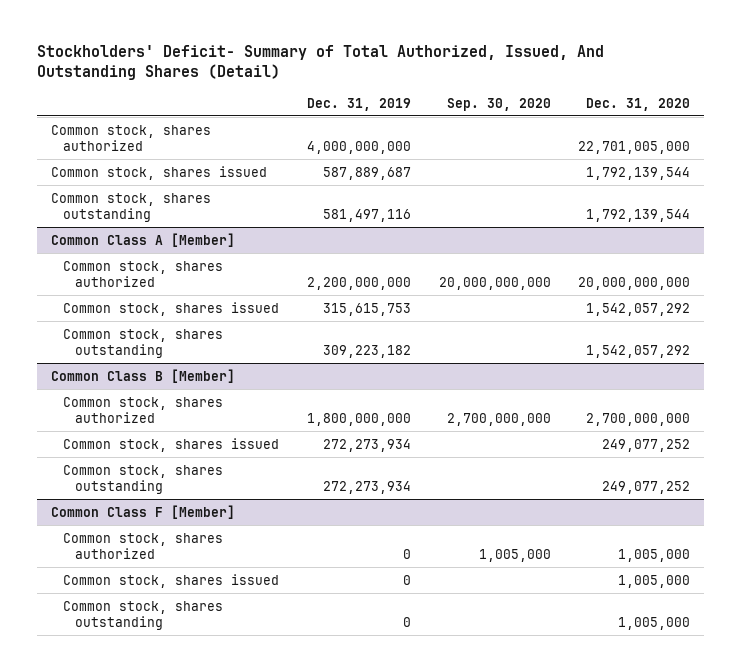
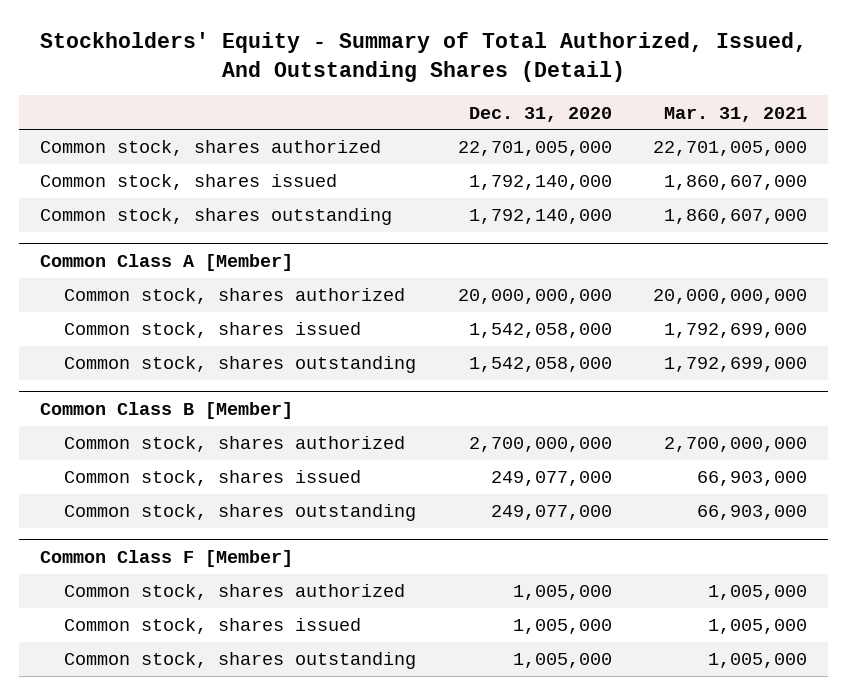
[37,45,605,81] Stockholders' Deficit- Summary of Total Authorized, Issued, And Outstanding Shares (Detail) -> [39,32,807,82] Stockholders' Equity - Summary of Total Authorized, Issued, And Outstanding Shares (Detail)
[306,97,411,111] Dec. 31, 2019 -> none
[446,97,551,111] Sep. 30, 2020 -> none
none -> [664,106,808,122] Mar. 31, 2021
[586,166,691,180] 1,792,139,544 -> [468,175,612,191] 1,792,140,000
[586,208,691,222] 1,792,139,544 -> [468,209,612,225] 1,792,140,000
[586,302,691,316] 1,542,057,292 -> [468,323,612,339] 1,542,058,000
[586,344,691,358] 1,542,057,292 -> [468,357,612,373] 1,542,058,000
[602,438,691,452] 249,077,252 -> [490,471,612,487] 249,077,000
[602,480,691,494] 249,077,252 -> [490,505,612,521] 249,077,000

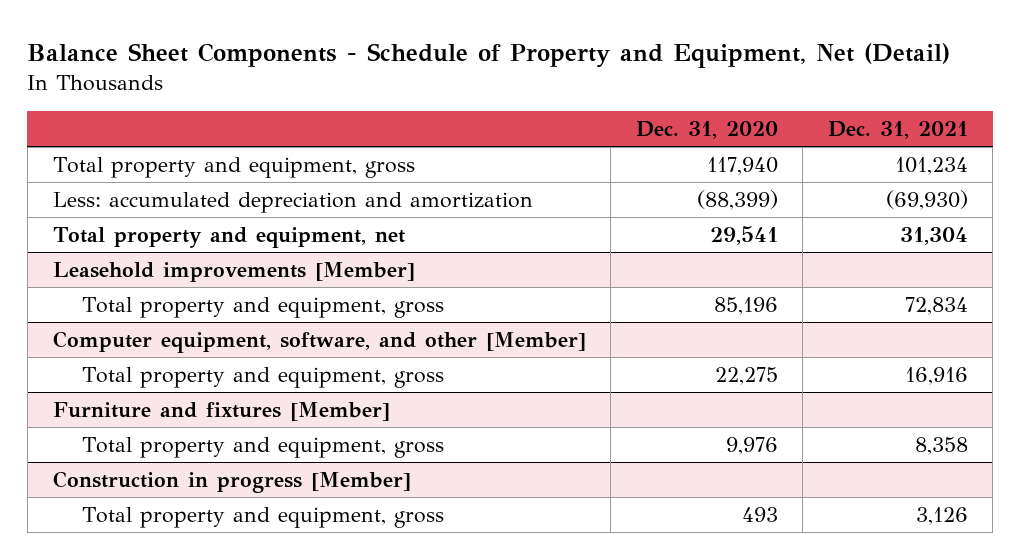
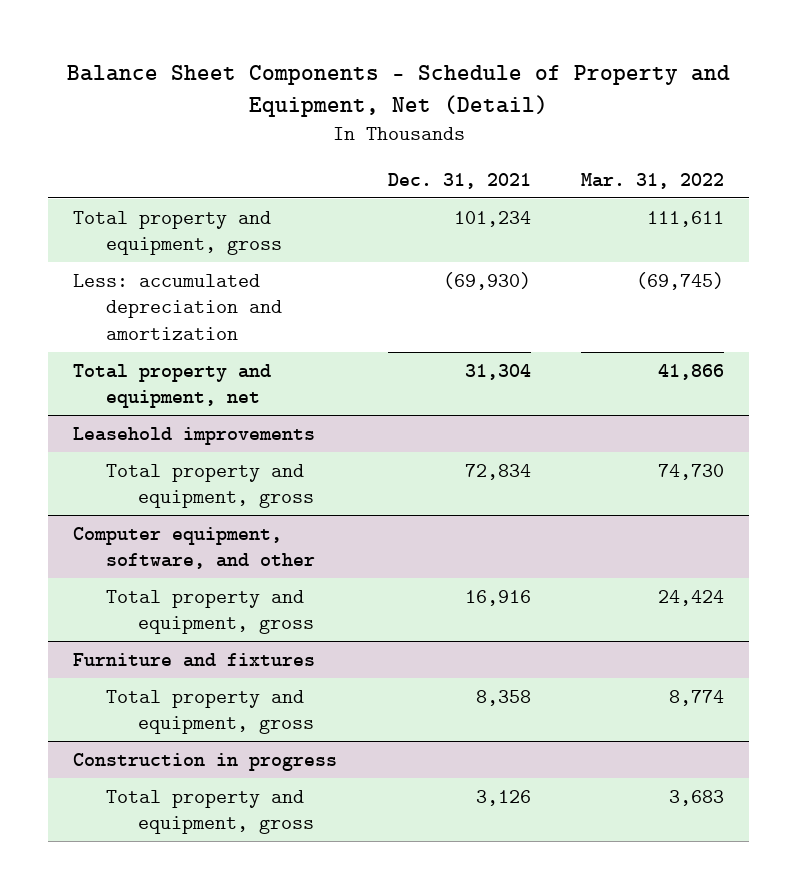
[635,121,778,140] Dec. 31, 2020 -> none
none -> [580,172,724,189] Mar. 31, 2022
[52,261,415,282] Leasehold improvements [Member] -> [73,426,316,445] Leasehold improvements
[52,330,586,353] Computer equipment, software, and other [Member] -> [73,526,315,570] Computer equipment, software, and other
[52,401,390,421] Furniture and fixtures [Member] -> [73,652,316,667] Furniture and fixtures
[52,470,411,493] Construction in progress [Member] -> [73,752,338,771] Construction in progress

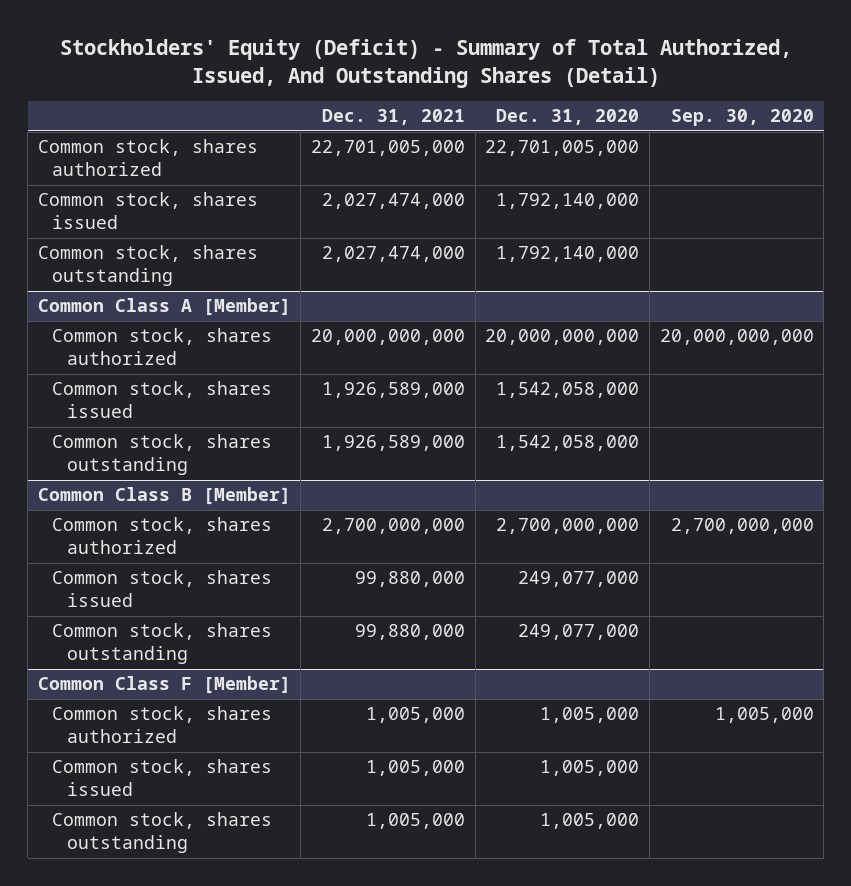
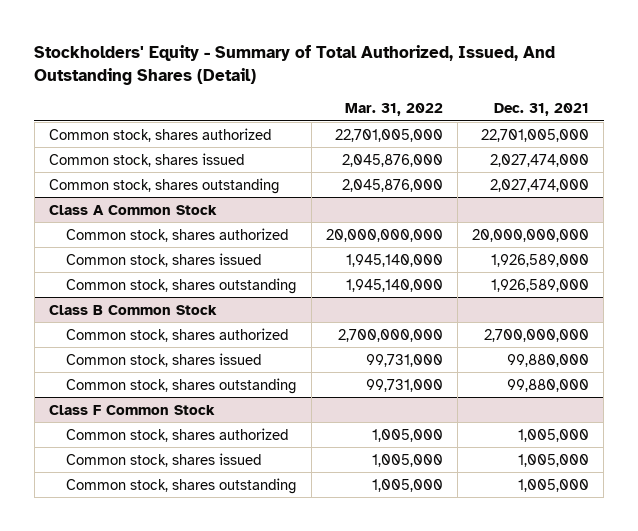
[59,39,792,89] Stockholders' Equity (Deficit) - Summary of Total Authorized, Issued, And Outstanding Shares (Detail) -> [34,44,556,85] Stockholders' Equity - Summary of Total Authorized, Issued, And Outstanding Shares (Detail)
[496,109,640,126] Dec. 31, 2020 -> none
[670,109,814,127] Sep. 30, 2020 -> none
none -> [344,103,443,117] Mar. 31, 2022
[37,298,291,317] Common Class A [Member] -> [49,204,218,215] Class A Common Stock
[37,487,291,506] Common Class B [Member] -> [49,304,218,315] Class B Common Stock
[37,676,291,695] Common Class F [Member] -> [49,404,216,415] Class F Common Stock

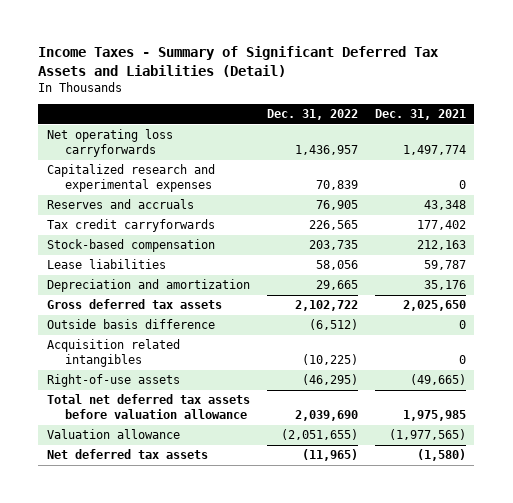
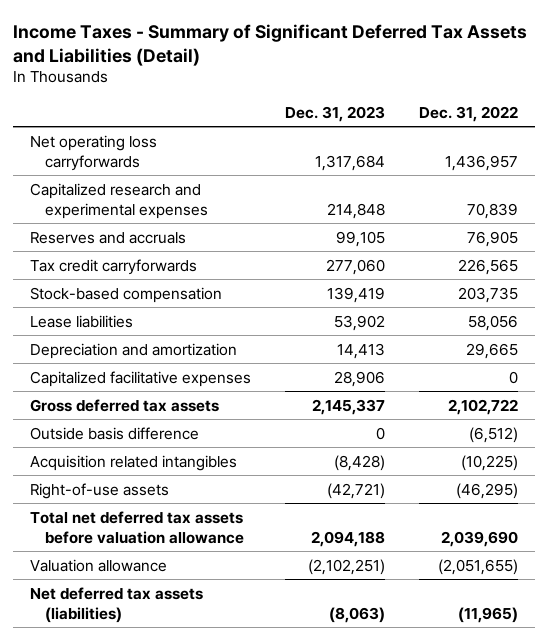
[374,109,466,121] Dec. 31, 2021 -> none
none -> [285,105,386,122] Dec. 31, 2023
none -> [30,370,252,387] Capitalized facilitative expenses
[46,449,208,460] Net deferred tax assets -> [30,586,204,623] Net deferred tax assets (liabilities)

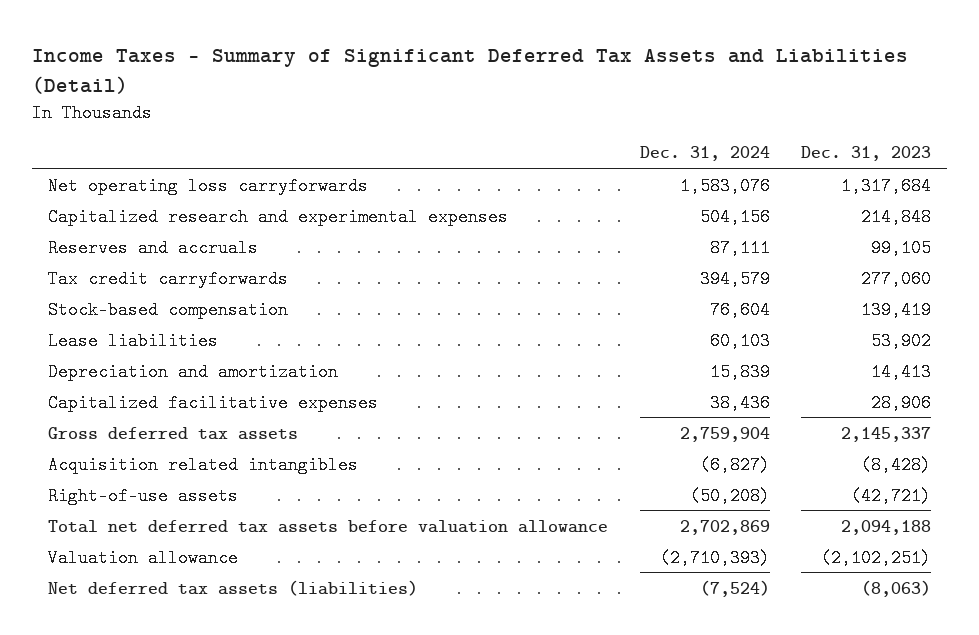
[418,105,518,122] Dec. 31, 2022 -> none
none -> [639,146,770,162] Dec. 31, 2024
[30,426,200,440] Outside basis difference -> none

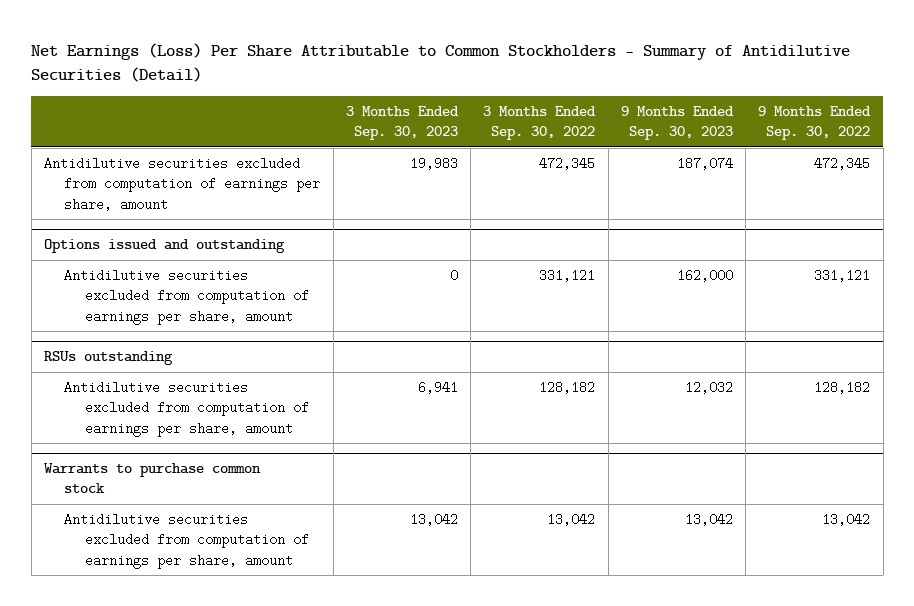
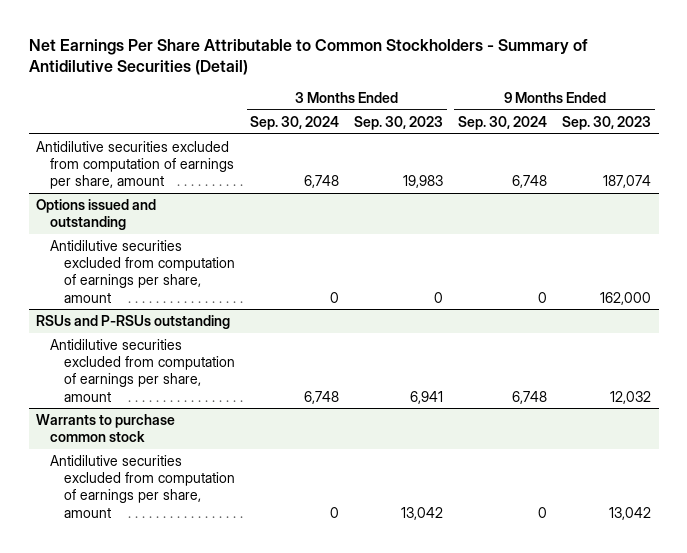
[31,42,851,82] Net Earnings (Loss) Per Share Attributable to Common Stockholders - Summary of Antidilutive Securities (Detail) -> [28,38,588,76] Net Earnings Per Share Attributable to Common Stockholders - Summary of Antidilutive Securities (Detail)
[483,105,597,141] 3 Months Ended Sep. 30, 2022 -> none
[758,105,872,141] 9 Months Ended Sep. 30, 2022 -> none
none -> [250,115,340,130] Sep. 30, 2024
none -> [458,115,548,130] Sep. 30, 2024
[43,351,173,366] RSUs outstanding -> [36,314,231,329] RSUs and P-RSUs outstanding

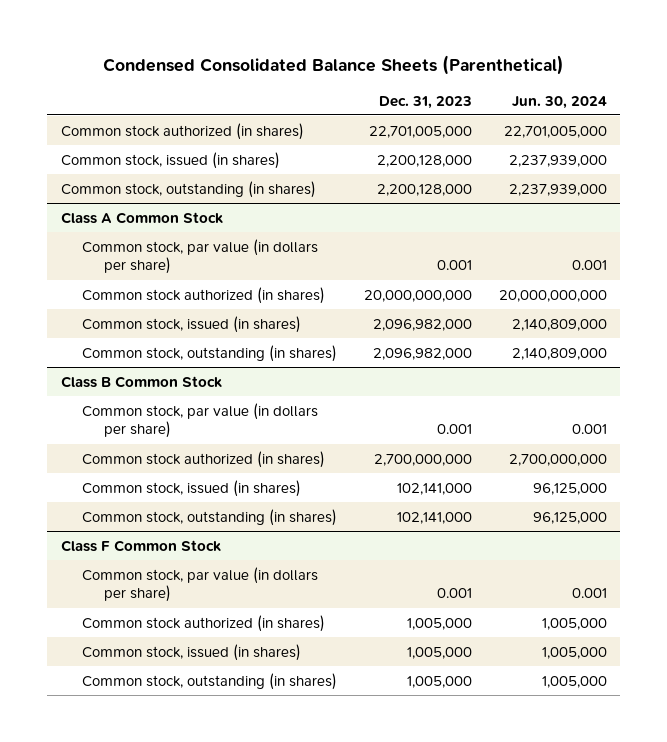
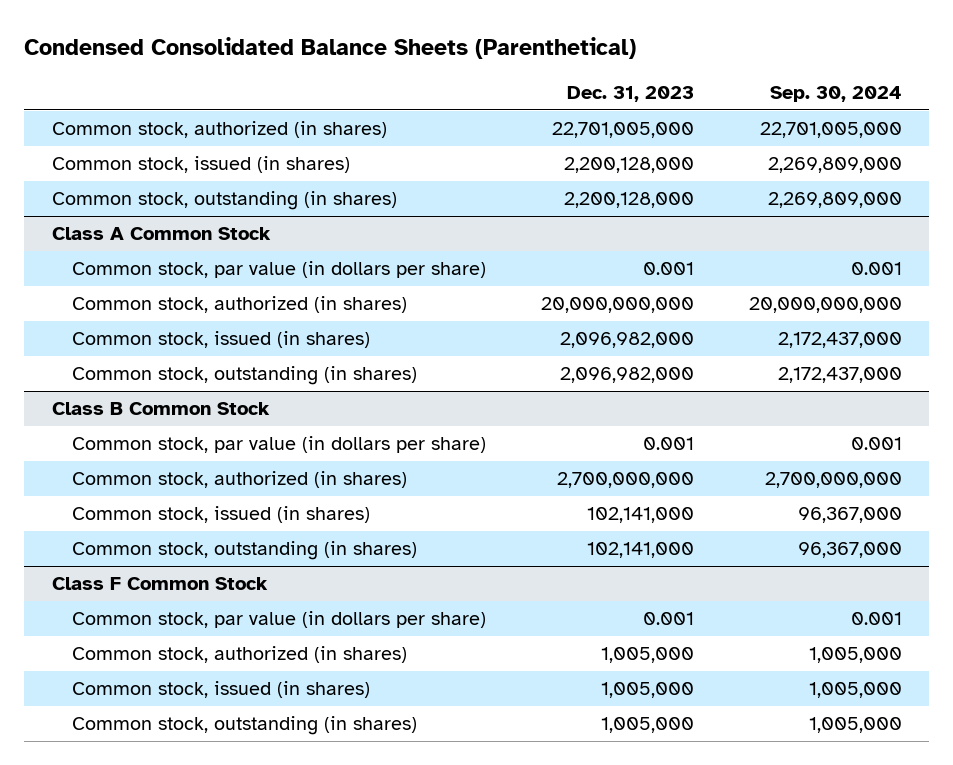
[511,95,607,109] Jun. 30, 2024 -> none
none -> [769,85,902,102] Sep. 30, 2024
[60,122,304,140] Common stock authorized (in shares) -> [51,121,387,139] Common stock, authorized (in shares)
[82,286,326,304] Common stock authorized (in shares) -> [72,296,408,314] Common stock, authorized (in shares)
[82,450,326,468] Common stock authorized (in shares) -> [72,471,408,489] Common stock, authorized (in shares)
[82,614,326,632] Common stock authorized (in shares) -> [72,646,408,664] Common stock, authorized (in shares)

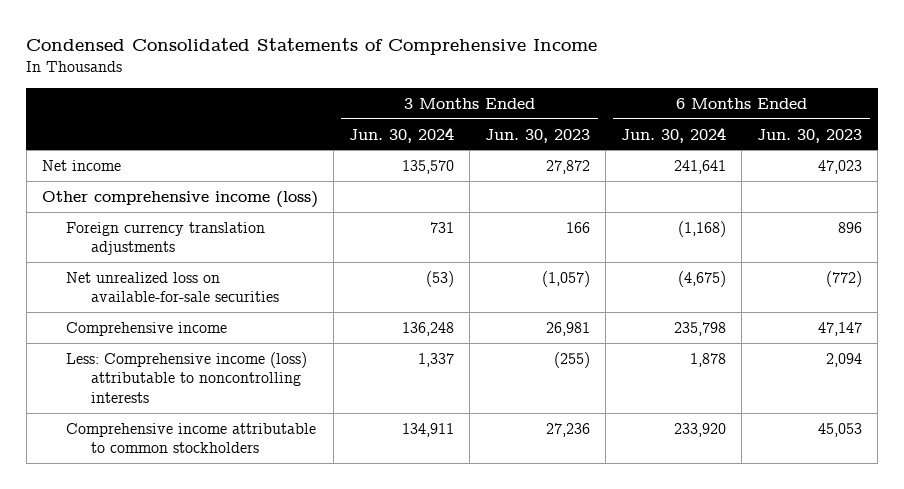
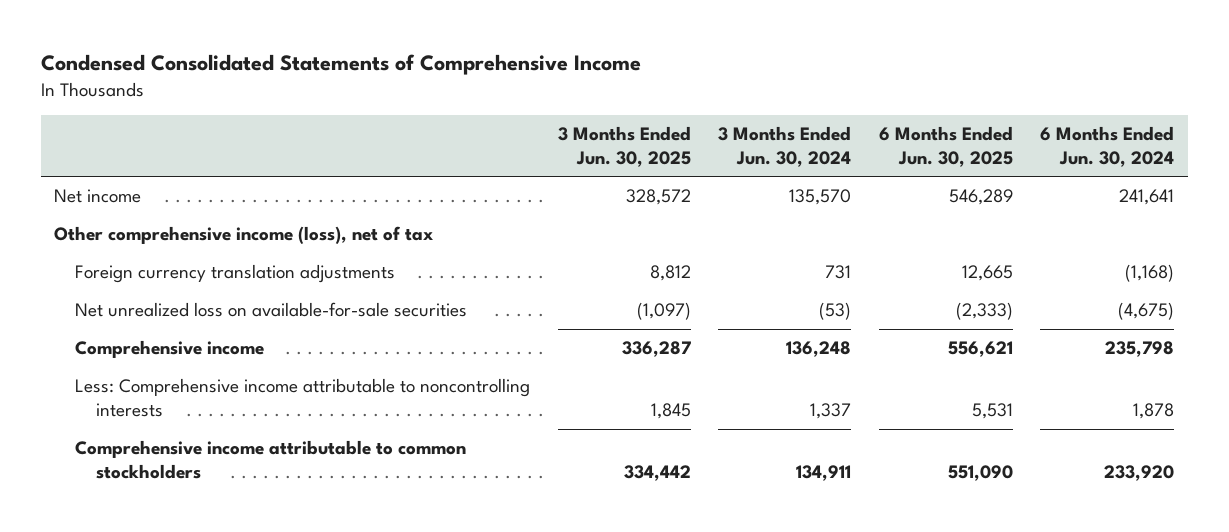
[485,128,591,143] Jun. 30, 2023 -> none
[757,128,863,143] Jun. 30, 2023 -> none
none -> [557,125,691,167] 3 Months Ended Jun. 30, 2025
none -> [878,125,1013,167] 6 Months Ended Jun. 30, 2025
[41,190,318,208] Other comprehensive income (loss) -> [54,226,434,245] Other comprehensive income (loss), net of tax
[66,351,308,403] Less: Comprehensive income (loss) attributable to noncontrolling interests -> [75,378,531,417] Less: Comprehensive income attributable to noncontrolling interests

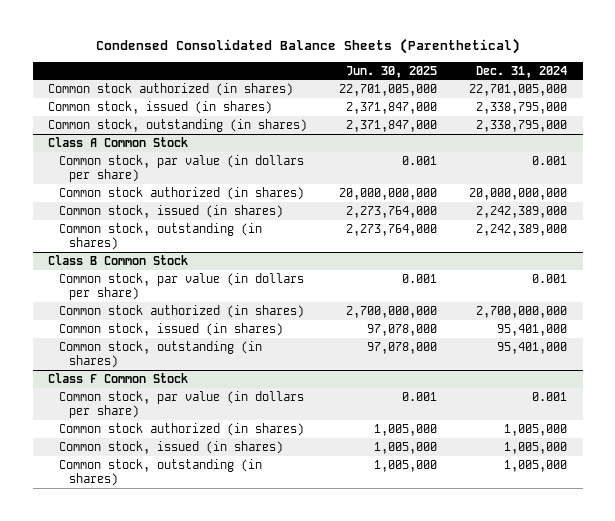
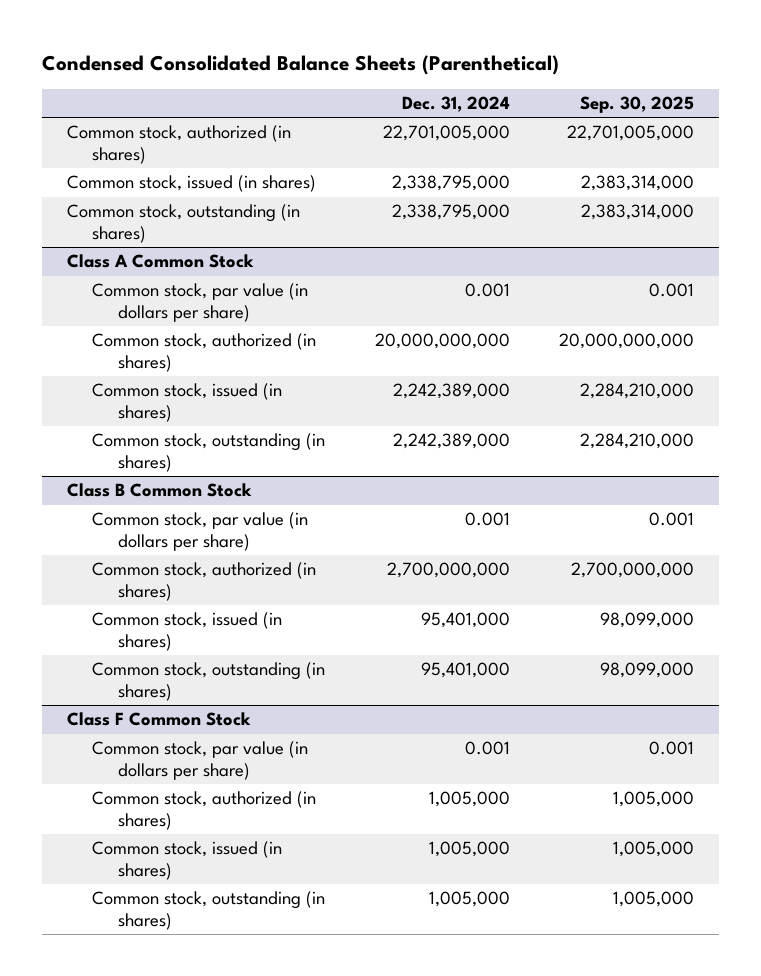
[346,65,438,78] Jun. 30, 2025 -> none
none -> [580,95,695,113] Sep. 30, 2025
[48,82,294,96] Common stock authorized (in shares) -> [66,125,291,164] Common stock, authorized (in shares)
[58,186,304,200] Common stock authorized (in shares) -> [92,333,317,372] Common stock, authorized (in shares)
[58,304,304,318] Common stock authorized (in shares) -> [92,562,317,601] Common stock, authorized (in shares)
[58,422,304,436] Common stock authorized (in shares) -> [92,791,317,830] Common stock, authorized (in shares)

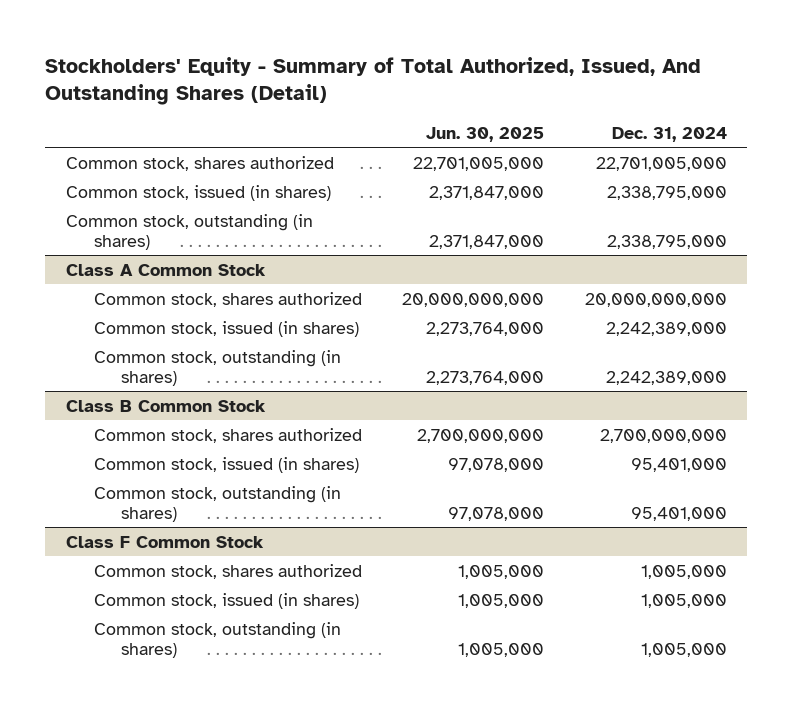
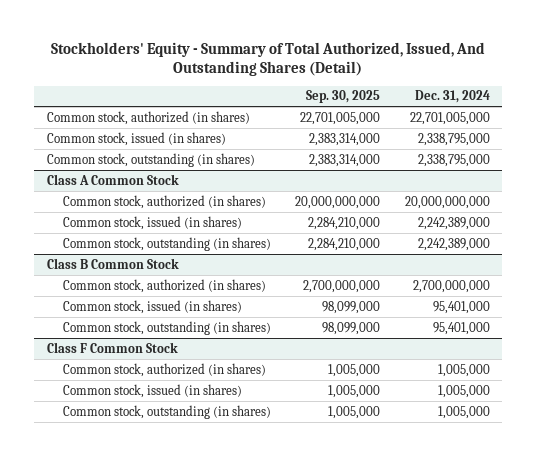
[426,126,545,142] Jun. 30, 2025 -> none
none -> [306,90,381,104] Sep. 30, 2025
[65,155,334,171] Common stock, shares authorized -> [46,110,250,125] Common stock, authorized (in shares)
[93,291,362,307] Common stock, shares authorized -> [62,194,266,209] Common stock, authorized (in shares)
[93,427,362,443] Common stock, shares authorized -> [62,278,266,293] Common stock, authorized (in shares)
[93,563,362,579] Common stock, shares authorized -> [62,362,266,377] Common stock, authorized (in shares)

